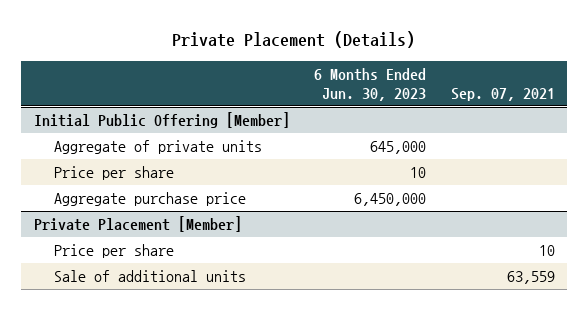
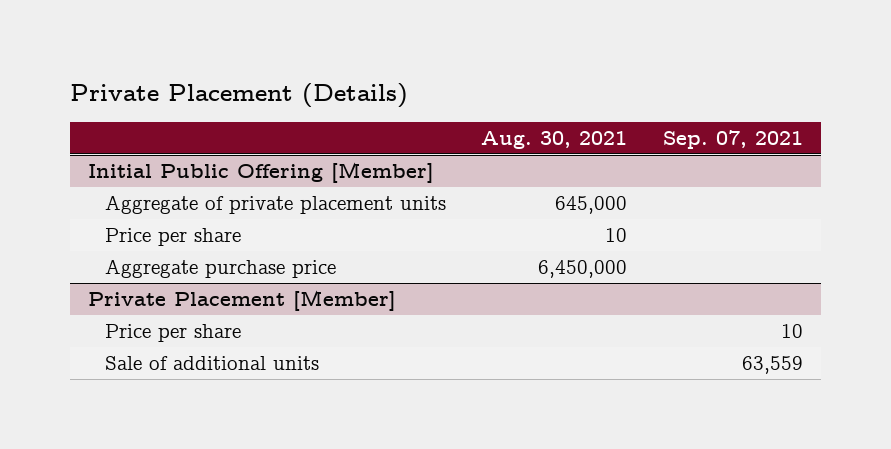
[314,67,427,101] 6 Months Ended Jun. 30, 2023 -> none
none -> [481,130,628,149] Aug. 30, 2021
[53,139,262,154] Aggregate of private units -> [104,194,446,214] Aggregate of private placement units

